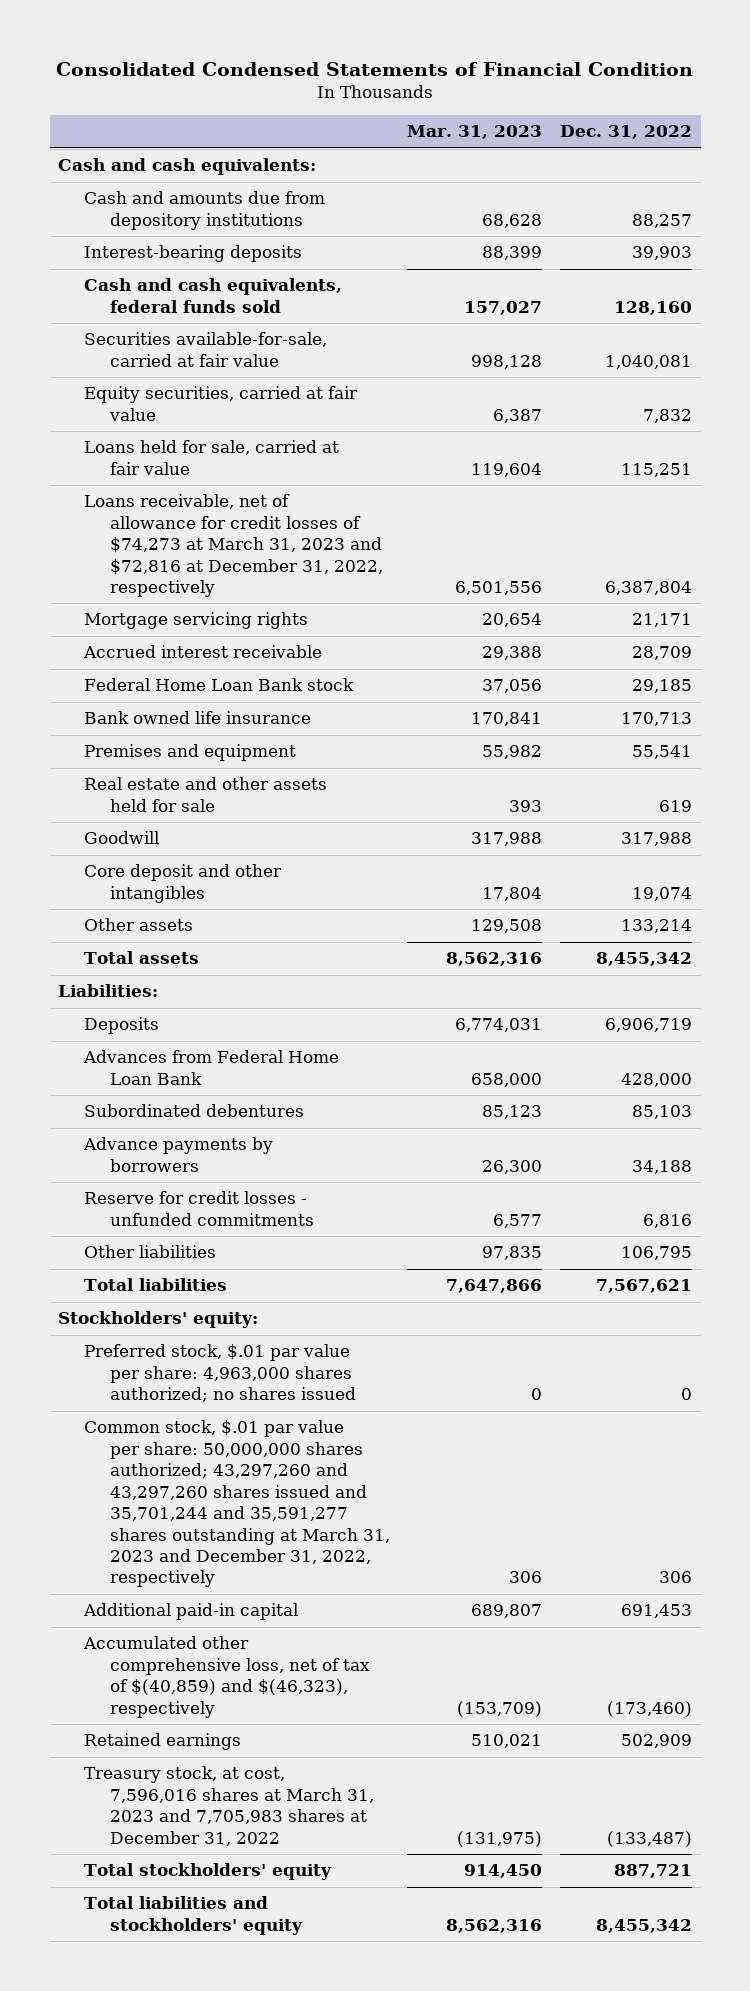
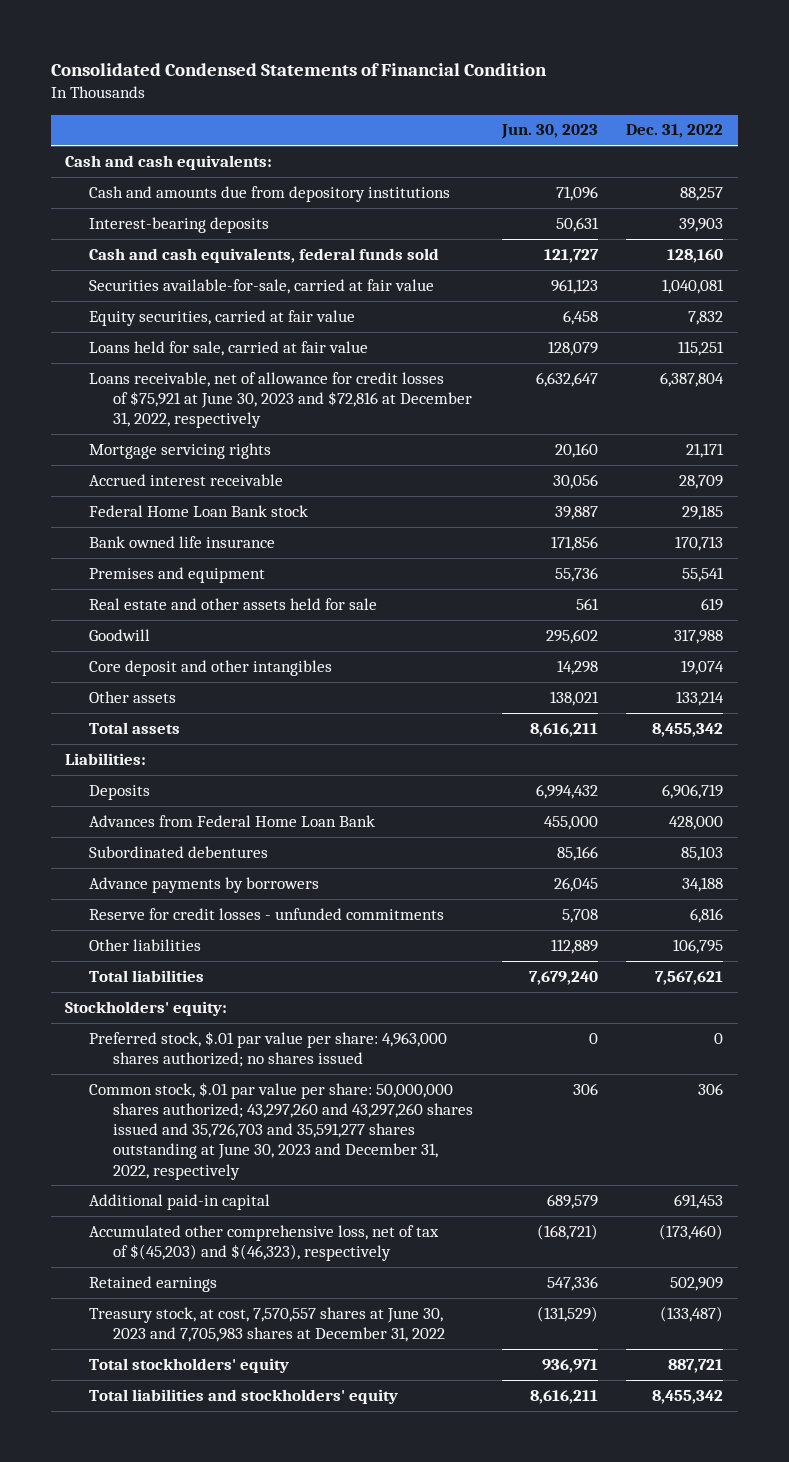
[407,125,543,140] Mar. 31, 2023 -> none
none -> [500,124,598,140] Jun. 30, 2023
[83,494,383,598] Loans receivable, net of allowance for credit losses of $74,273 at March 31, 2023 and $72,816 at December 31, 2022, respectively -> [89,371,472,429] Loans receivable, net of allowance for credit losses of $75,921 at June 30, 2023 and $72,816 at December 31, 2022, respectively
[83,1420,390,1588] Common stock, $.01 par value per share: 50,000,000 shares authorized; 43,297,260 and 43,297,260 shares issued and 35,701,244 and 35,591,277 shares outstanding at March 31, 2023 and December 31, 2022, respectively -> [89,1081,473,1180] Common stock, $.01 par value per share: 50,000,000 shares authorized; 43,297,260 and 43,297,260 shares issued and 35,726,703 and 35,591,277 shares outstanding at June 30, 2023 and December 31, 2022, respectively
[82,1636,370,1718] Accumulated other comprehensive loss, net of tax of $(40,859) and $(46,323), respectively -> [89,1224,440,1262] Accumulated other comprehensive loss, net of tax of $(45,203) and $(46,323), respectively
[83,1766,374,1846] Treasury stock, at cost, 7,596,016 shares at March 31, 2023 and 7,705,983 shares at December 31, 2022 -> [89,1306,445,1343] Treasury stock, at cost, 7,570,557 shares at June 30, 2023 and 7,705,983 shares at December 31, 2022

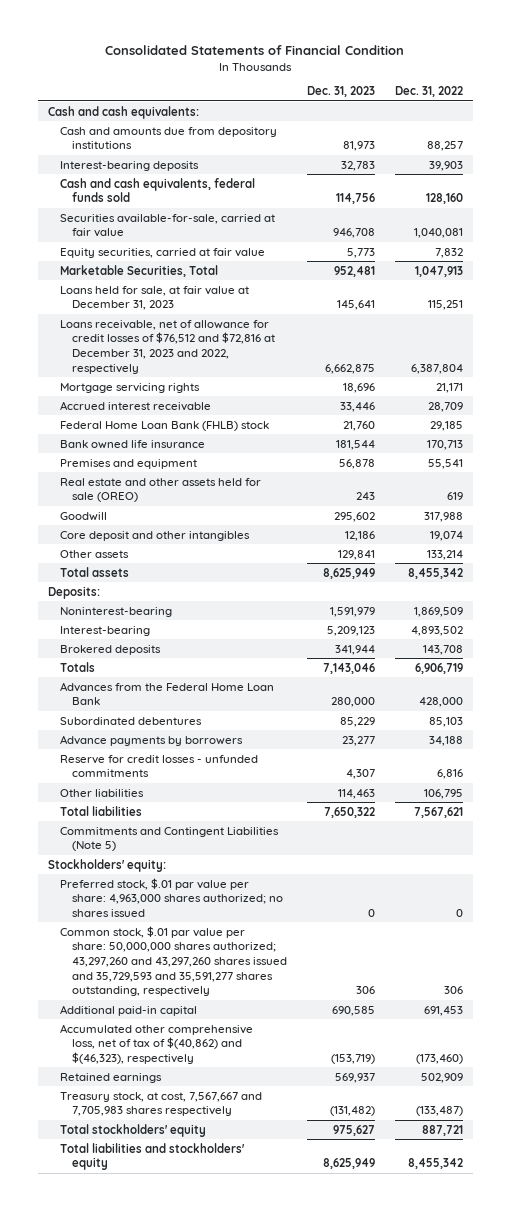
[50,63,547,77] Consolidated Condensed Statements of Financial Condition -> [105,45,405,56] Consolidated Statements of Financial Condition
[500,124,598,140] Jun. 30, 2023 -> none
none -> [307,86,376,98] Dec. 31, 2023
none -> [59,264,218,277] Marketable Securities, Total
[89,340,369,356] Loans held for sale, carried at fair value -> [59,285,249,311] Loans held for sale, at fair value at December 31, 2023
[89,371,472,429] Loans receivable, net of allowance for credit losses of $75,921 at June 30, 2023 and $72,816 at December 31, 2022, respectively -> [59,319,275,374] Loans receivable, net of allowance for credit losses of $76,512 and $72,816 at December 31, 2023 and 2022, respectively
[89,504,309,517] Federal Home Loan Bank stock -> [59,420,269,431] Federal Home Loan Bank (FHLB) stock
[89,597,378,610] Real estate and other assets held for sale -> [59,477,261,503] Real estate and other assets held for sale (OREO)
[65,752,147,765] Liabilities: -> none
none -> [47,585,100,599] Deposits:
none -> [59,606,172,617] Noninterest-bearing
none -> [59,625,150,636] Interest-bearing
none -> [59,644,161,655] Brokered deposits
[89,784,151,800] Deposits -> [59,661,95,672] Totals
[89,814,376,827] Advances from Federal Home Loan Bank -> [59,681,274,706] Advances from the Federal Home Loan Bank
none -> [59,826,279,852] Commitments and Contingent Liabilities (Note 5)
[89,1081,473,1180] Common stock, $.01 par value per share: 50,000,000 shares authorized; 43,297,260 and 43,297,260 shares issued and 35,726,703 and 35,591,277 shares outstanding at June 30, 2023 and December 31, 2022, respectively -> [59,925,287,997] Common stock, $.01 par value per share: 50,000,000 shares authorized; 43,297,260 and 43,297,260 shares issued and 35,729,593 and 35,591,277 shares outstanding, respectively
[89,1224,440,1262] Accumulated other comprehensive loss, net of tax of $(45,203) and $(46,323), respectively -> [59,1023,253,1064] Accumulated other comprehensive loss, net of tax of $(40,862) and $(46,323), respectively
[89,1306,445,1343] Treasury stock, at cost, 7,570,557 shares at June 30, 2023 and 7,705,983 shares at December 31, 2022 -> [59,1091,262,1117] Treasury stock, at cost, 7,567,667 and 7,705,983 shares respectively

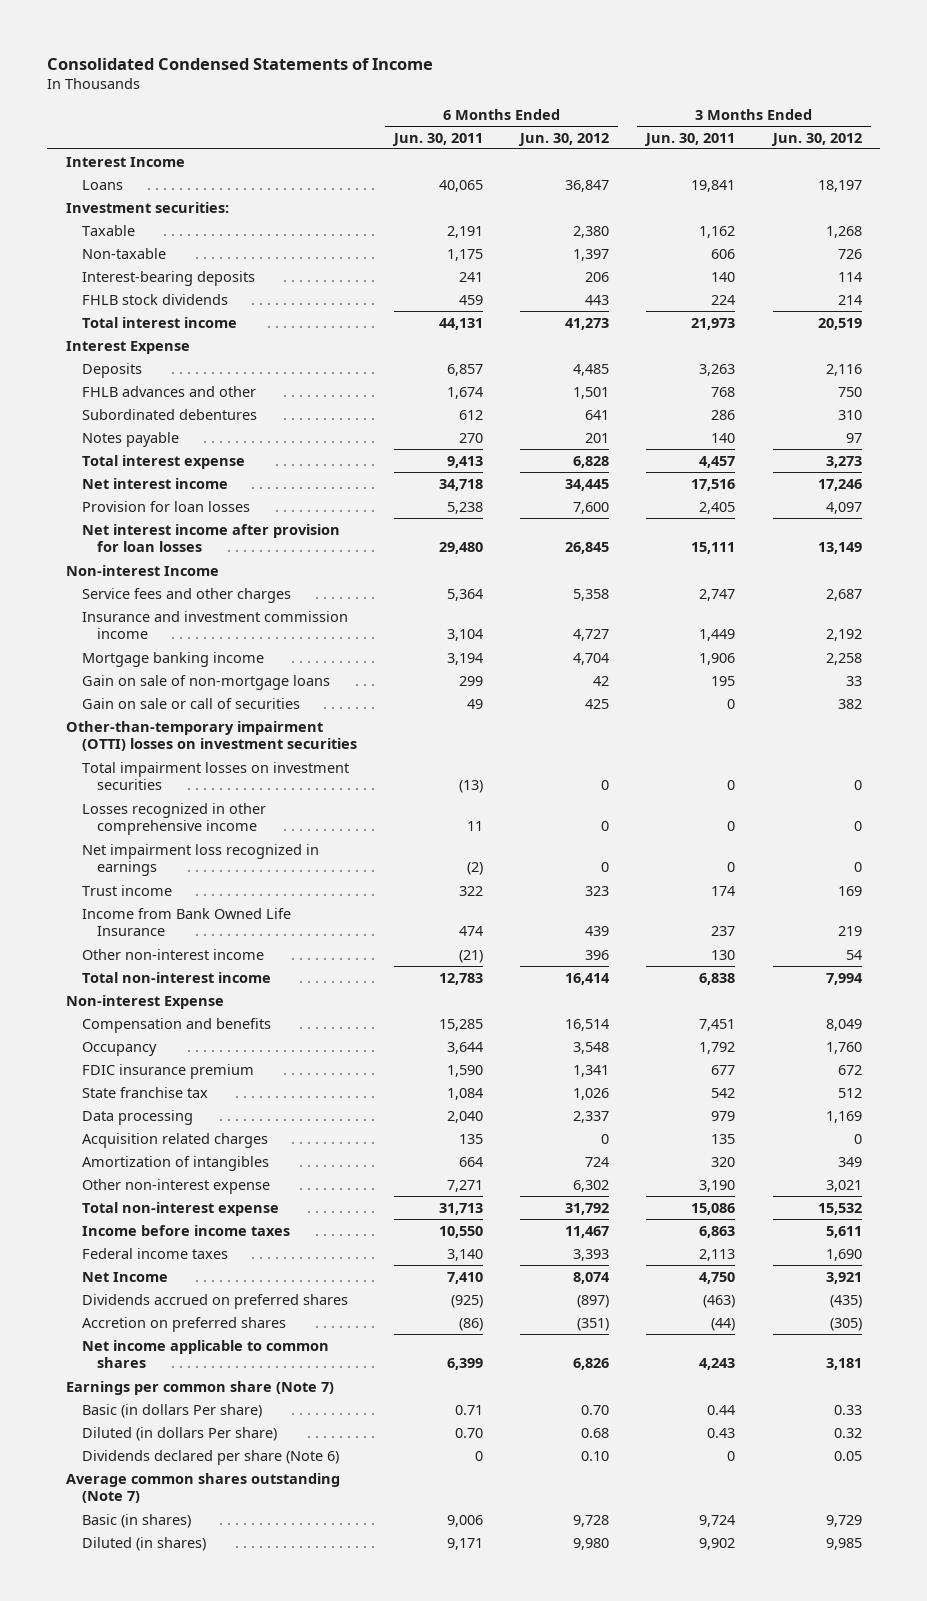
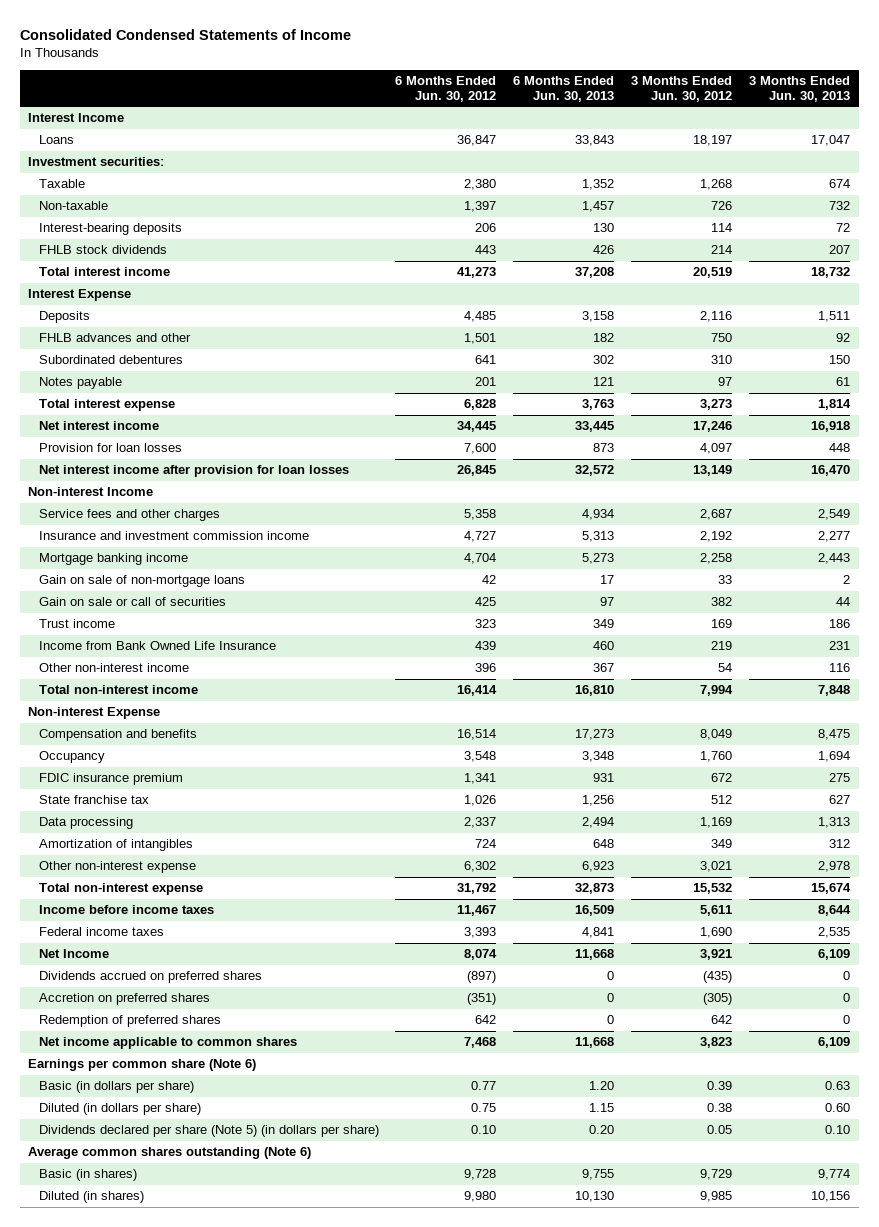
[391,132,483,146] Jun. 30, 2011 -> none
[644,132,736,146] Jun. 30, 2011 -> none
none -> [513,76,615,102] 6 Months Ended Jun. 30, 2013
none -> [749,76,851,102] 3 Months Ended Jun. 30, 2013
[65,720,357,752] Other-than-temporary impairment (OTTI) losses on investment securities -> none
[81,761,349,791] Total impairment losses on investment securities -> none
[81,802,266,836] Losses recognized in other comprehensive income -> none
[81,843,319,877] Net impairment loss recognized in earnings -> none
[81,1132,268,1148] Acquisition related charges -> none
none -> [38,1015,221,1028] Redemption of preferred shares
[573,1358,610,1371] 6,826 -> [464,1037,497,1049] 7,468
[825,1358,862,1371] 3,181 -> [700,1037,733,1049] 3,823
[65,1380,334,1395] Earnings per common share (Note 7) -> [28,1059,257,1072] Earnings per common share (Note 6)
[81,1403,262,1418] Basic (in dollars Per share) -> [38,1081,194,1094] Basic (in dollars per share)
[581,1404,610,1415] 0.70 -> [471,1081,497,1091] 0.77
[833,1404,862,1415] 0.33 -> [707,1081,733,1091] 0.39
[81,1426,277,1441] Diluted (in dollars Per share) -> [38,1103,201,1116] Diluted (in dollars per share)
[581,1427,610,1438] 0.68 -> [471,1103,497,1113] 0.75
[833,1427,862,1438] 0.32 -> [707,1103,733,1113] 0.38
[81,1449,339,1465] Dividends declared per share (Note 6) -> [38,1125,379,1138] Dividends declared per share (Note 5) (in dollars per share)
[65,1472,340,1504] Average common shares outstanding (Note 7) -> [28,1147,312,1160] Average common shares outstanding (Note 6)

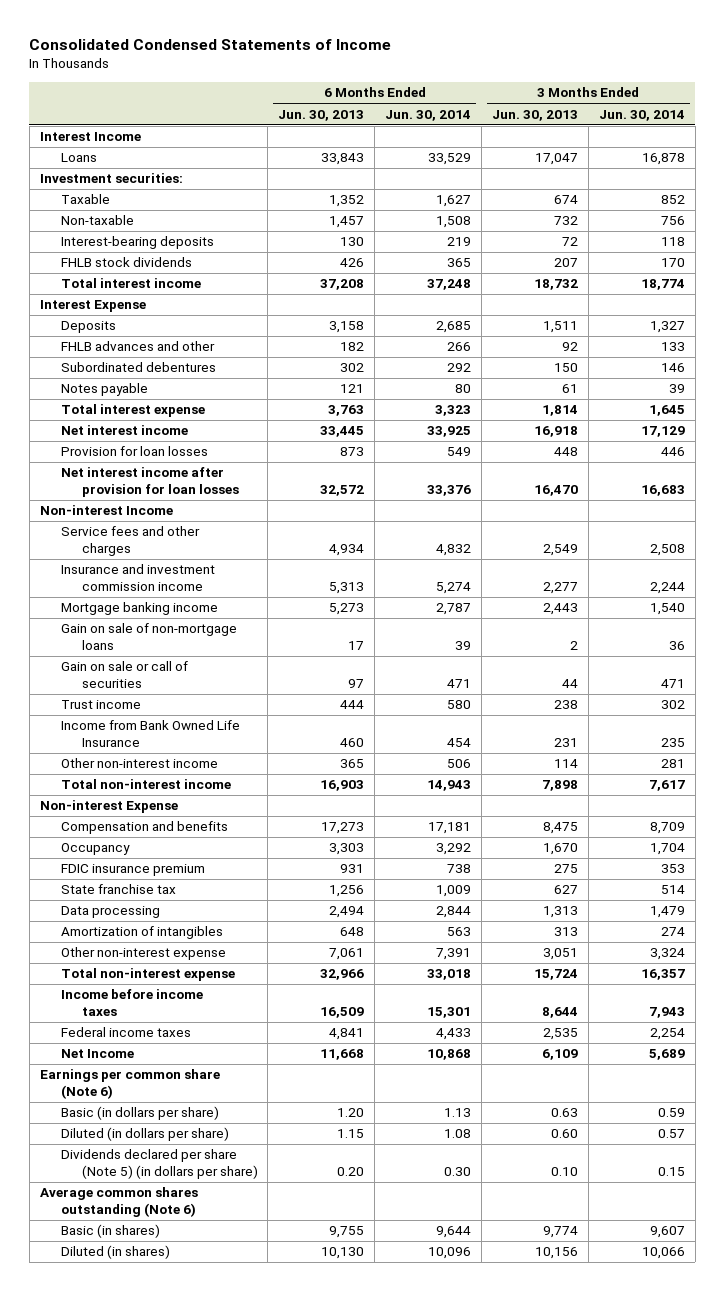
[395,76,497,102] 6 Months Ended Jun. 30, 2012 -> none
[631,76,733,102] 3 Months Ended Jun. 30, 2012 -> none
none -> [385,109,472,121] Jun. 30, 2014
none -> [598,109,685,121] Jun. 30, 2014
[593,619,615,629] 349 -> [340,700,365,710] 444
[829,619,851,629] 186 -> [553,700,578,710] 238
[593,663,615,673] 367 -> [340,759,365,769] 365
[829,663,851,673] 116 -> [553,759,578,769] 114
[575,685,615,697] 16,810 -> [320,780,365,792] 16,903
[818,685,851,697] 7,848 -> [541,780,578,792] 7,898
[582,751,615,763] 3,348 -> [329,843,365,856] 3,303
[818,751,851,763] 1,694 -> [542,843,578,856] 1,670
[829,839,851,849] 312 -> [553,927,578,937] 313
[582,861,615,873] 6,923 -> [329,948,365,961] 7,061
[818,861,851,873] 2,978 -> [542,948,578,961] 3,051
[575,883,615,895] 32,873 -> [320,969,365,981] 32,966
[811,883,852,895] 15,674 -> [533,969,578,981] 15,724
[38,971,262,984] Dividends accrued on preferred shares -> none
[38,993,210,1006] Accretion on preferred shares -> none
[38,1015,221,1028] Redemption of preferred shares -> none
[38,1037,297,1050] Net income applicable to common shares -> none

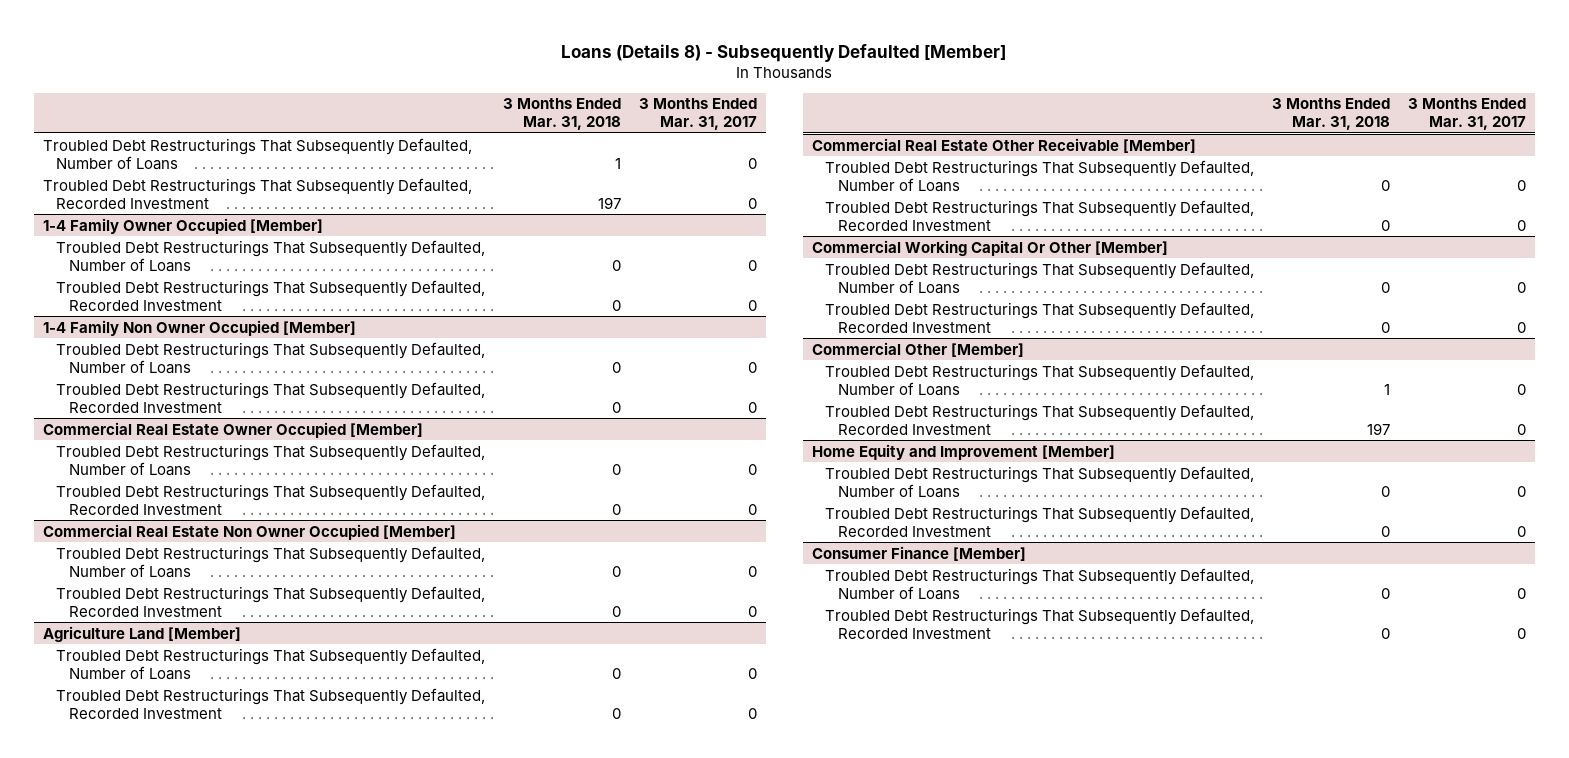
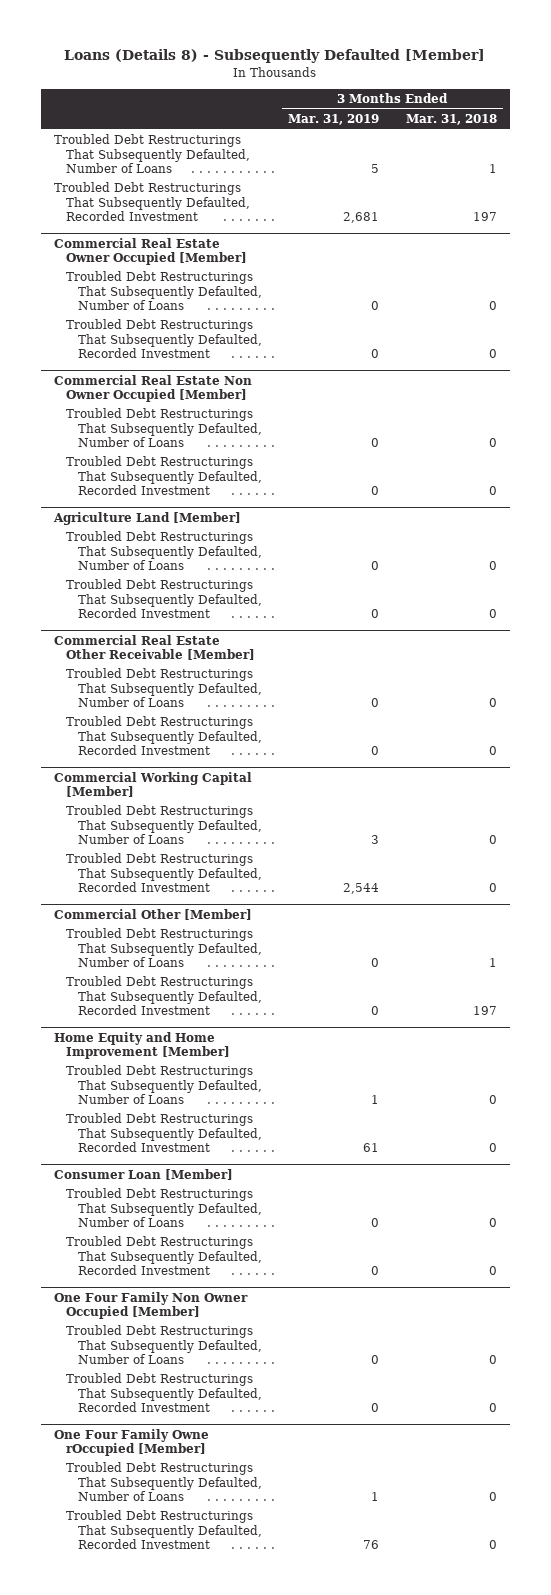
[638,98,757,131] 3 Months Ended Mar. 31, 2017 -> none
none -> [288,114,380,126] Mar. 31, 2019
[43,217,324,234] 1-4 Family Owner Occupied [Member] -> none
[56,239,486,272] Troubled Debt Restructurings That Subsequently Defaulted, Number of Loans -> none
[56,279,486,311] Troubled Debt Restructurings That Subsequently Defaulted, Recorded Investment -> none
[43,319,357,336] 1-4 Family Non Owner Occupied [Member] -> none
[56,341,486,374] Troubled Debt Restructurings That Subsequently Defaulted, Number of Loans -> none
[56,381,486,413] Troubled Debt Restructurings That Subsequently Defaulted, Recorded Investment -> none
[812,239,1169,256] Commercial Working Capital Or Other [Member] -> [54,771,253,797] Commercial Working Capital [Member]
[812,443,1116,460] Home Equity and Improvement [Member] -> [54,1031,231,1059] Home Equity and Home Improvement [Member]
[812,545,1027,561] Consumer Finance [Member] -> [54,1168,234,1180] Consumer Loan [Member]
none -> [54,1291,249,1319] One Four Family Non Owner Occupied [Member]
none -> [66,1325,262,1364] Troubled Debt Restructurings That Subsequently Defaulted, Number of Loans
none -> [66,1373,262,1412] Troubled Debt Restructurings That Subsequently Defaulted, Recorded Investment
none -> [54,1428,210,1456] One Four Family Owne rOccupied [Member]
none -> [66,1462,262,1501] Troubled Debt Restructurings That Subsequently Defaulted, Number of Loans
none -> [66,1510,262,1549] Troubled Debt Restructurings That Subsequently Defaulted, Recorded Investment

